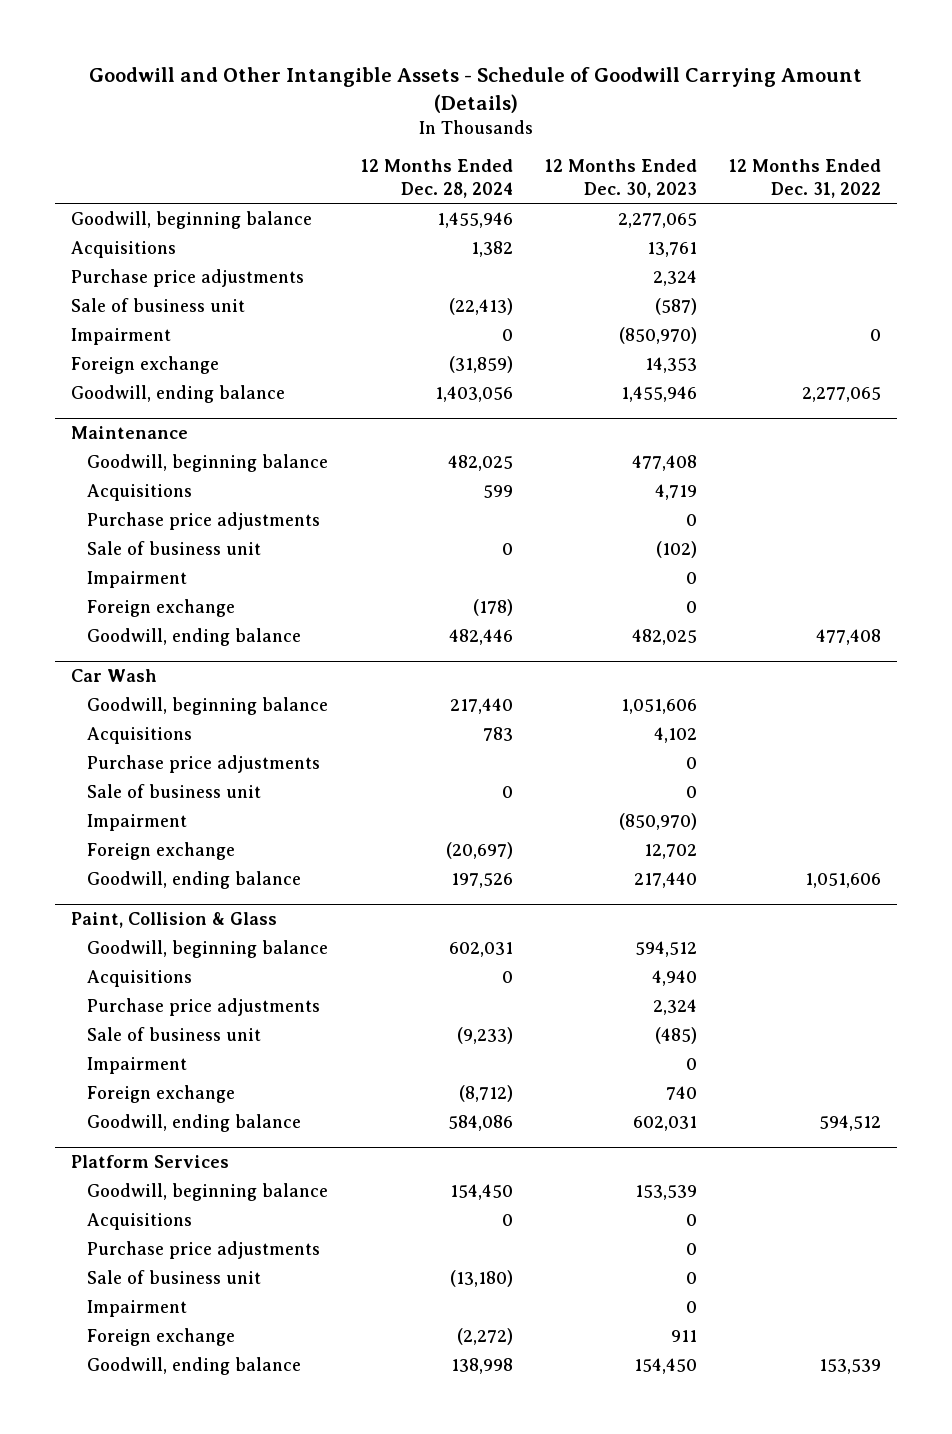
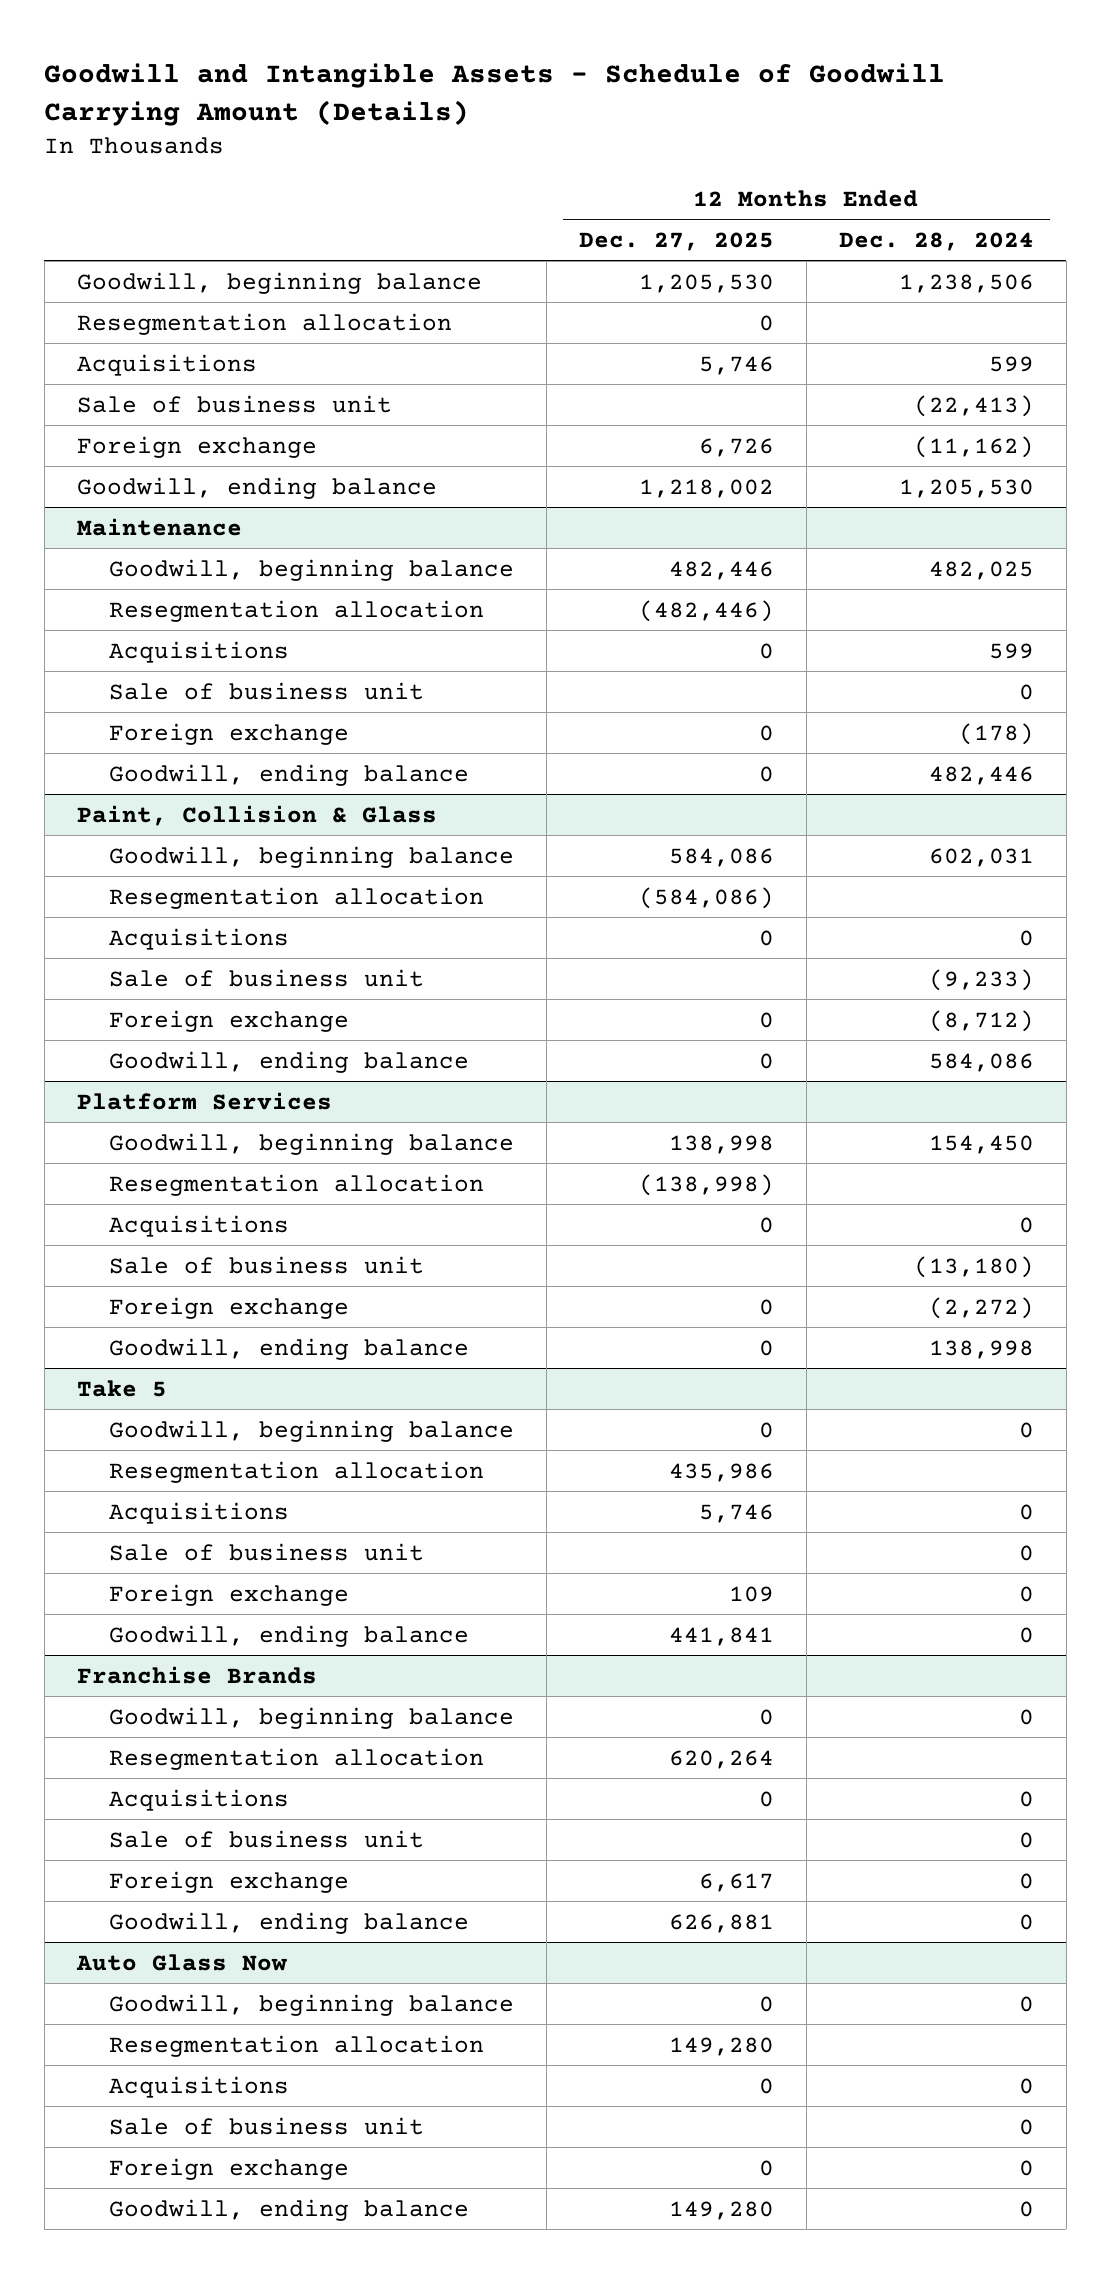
[88,67,862,113] Goodwill and Other Intangible Assets - Schedule of Goodwill Carrying Amount (Details) -> [44,63,946,127] Goodwill and Intangible Assets - Schedule of Goodwill Carrying Amount (Details)
[544,159,697,198] 12 Months Ended Dec. 30, 2023 -> none
[728,159,881,198] 12 Months Ended Dec. 31, 2022 -> none
none -> [578,231,774,251] Dec. 27, 2025
[70,268,304,287] Purchase price adjustments -> none
[436,211,513,228] 1,455,946 -> [898,273,1034,293] 1,238,506
none -> [76,312,452,335] Resegmentation allocation
[470,240,513,257] 1,382 -> [988,355,1034,372] 599
[70,327,171,345] Impairment -> none
[448,355,513,373] (31,859) -> [913,435,1034,458] (11,162)
[434,385,513,402] 1,403,056 -> [898,478,1034,498] 1,205,530
none -> [108,599,484,622] Resegmentation allocation
[87,511,321,530] Purchase price adjustments -> none
[87,570,188,588] Impairment -> none
[70,668,157,682] Car Wash -> none
[87,696,329,715] Goodwill, beginning balance -> none
[87,726,193,744] Acquisitions -> none
[87,754,321,773] Purchase price adjustments -> none
[87,783,262,798] Sale of business unit -> none
[87,813,188,831] Impairment -> none
[87,841,236,860] Foreign exchange -> none
[87,870,302,889] Goodwill, ending balance -> none
none -> [108,886,484,909] Resegmentation allocation
[87,997,321,1016] Purchase price adjustments -> none
[87,1056,188,1074] Impairment -> none
none -> [108,1173,484,1196] Resegmentation allocation
[87,1240,321,1259] Purchase price adjustments -> none
[87,1299,188,1317] Impairment -> none
none -> [76,1379,167,1397] Take 5
none -> [108,1419,514,1442] Goodwill, beginning balance
none -> [108,1460,484,1483] Resegmentation allocation
none -> [108,1501,289,1524] Acquisitions
none -> [108,1542,424,1561] Sale of business unit
none -> [108,1583,349,1606] Foreign exchange
none -> [108,1624,469,1647] Goodwill, ending balance
none -> [76,1665,317,1684] Franchise Brands
none -> [108,1706,514,1729] Goodwill, beginning balance
none -> [108,1747,484,1770] Resegmentation allocation
none -> [108,1788,289,1811] Acquisitions
none -> [108,1829,424,1848] Sale of business unit
none -> [108,1870,349,1893] Foreign exchange
none -> [108,1911,469,1934] Goodwill, ending balance
none -> [75,1953,287,1971] Auto Glass Now
none -> [108,1993,514,2016] Goodwill, beginning balance
none -> [108,2034,484,2057] Resegmentation allocation
none -> [108,2075,289,2098] Acquisitions
none -> [108,2116,424,2135] Sale of business unit
none -> [108,2157,349,2180] Foreign exchange
none -> [108,2198,469,2221] Goodwill, ending balance

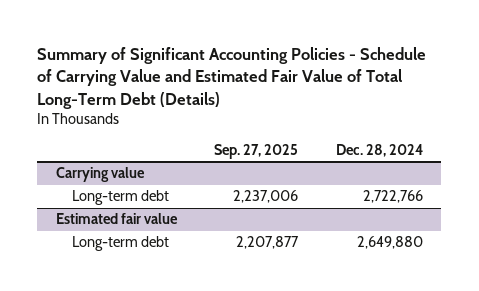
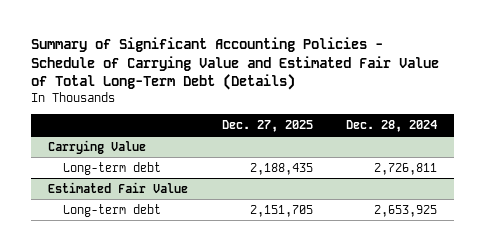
[214,144,299,160] Sep. 27, 2025 -> none
none -> [221,119,313,132] Dec. 27, 2025
[55,167,145,183] Carrying value -> [47,139,146,154] Carrying Value
[362,190,423,204] 2,722,766 -> [374,162,438,175] 2,726,811
[55,213,178,225] Estimated fair value -> [47,181,188,193] Estimated Fair Value
[356,236,423,250] 2,649,880 -> [374,204,438,217] 2,653,925

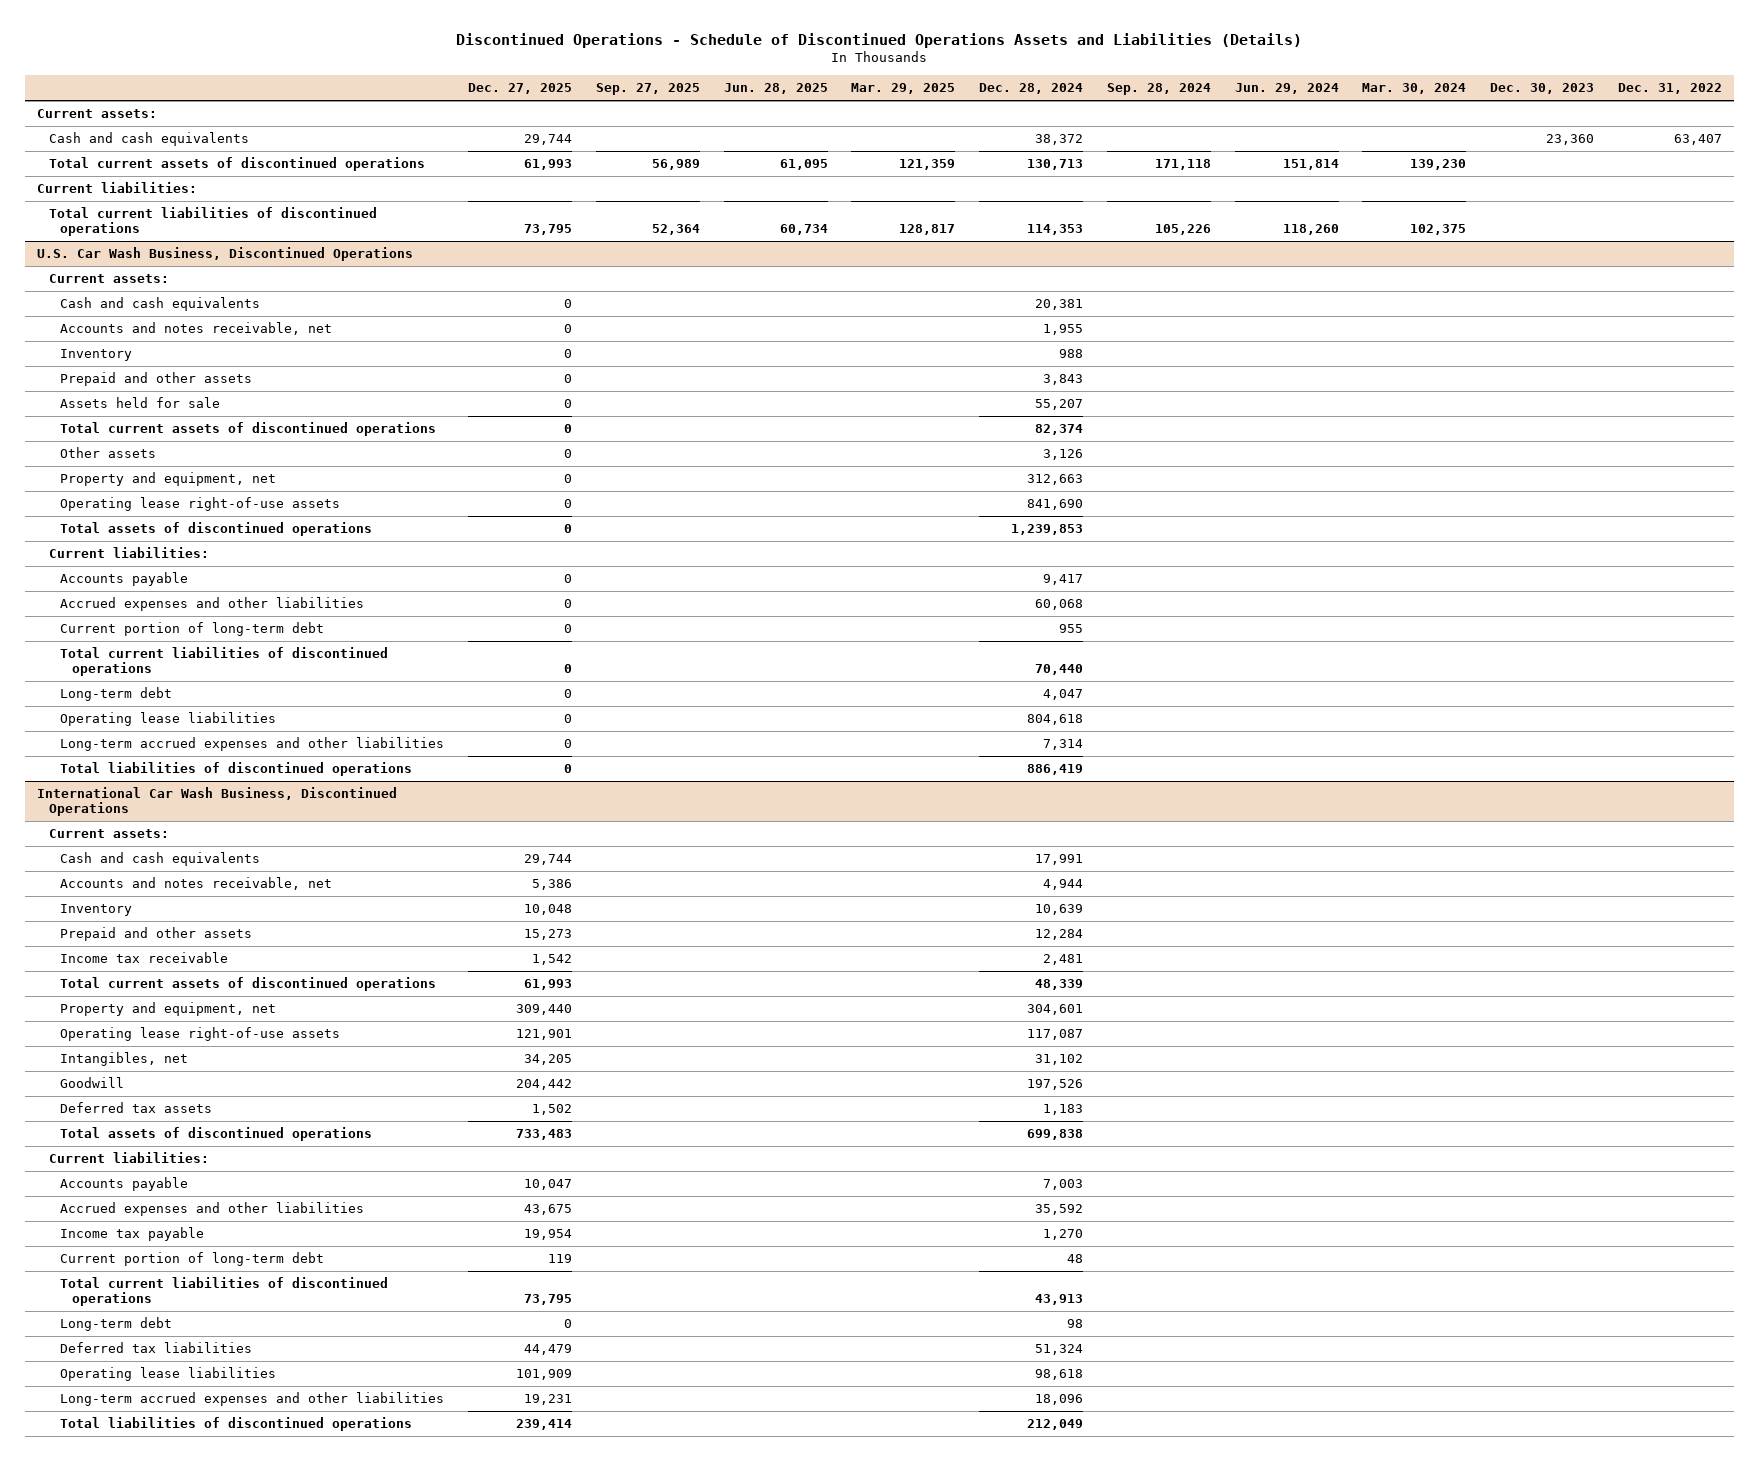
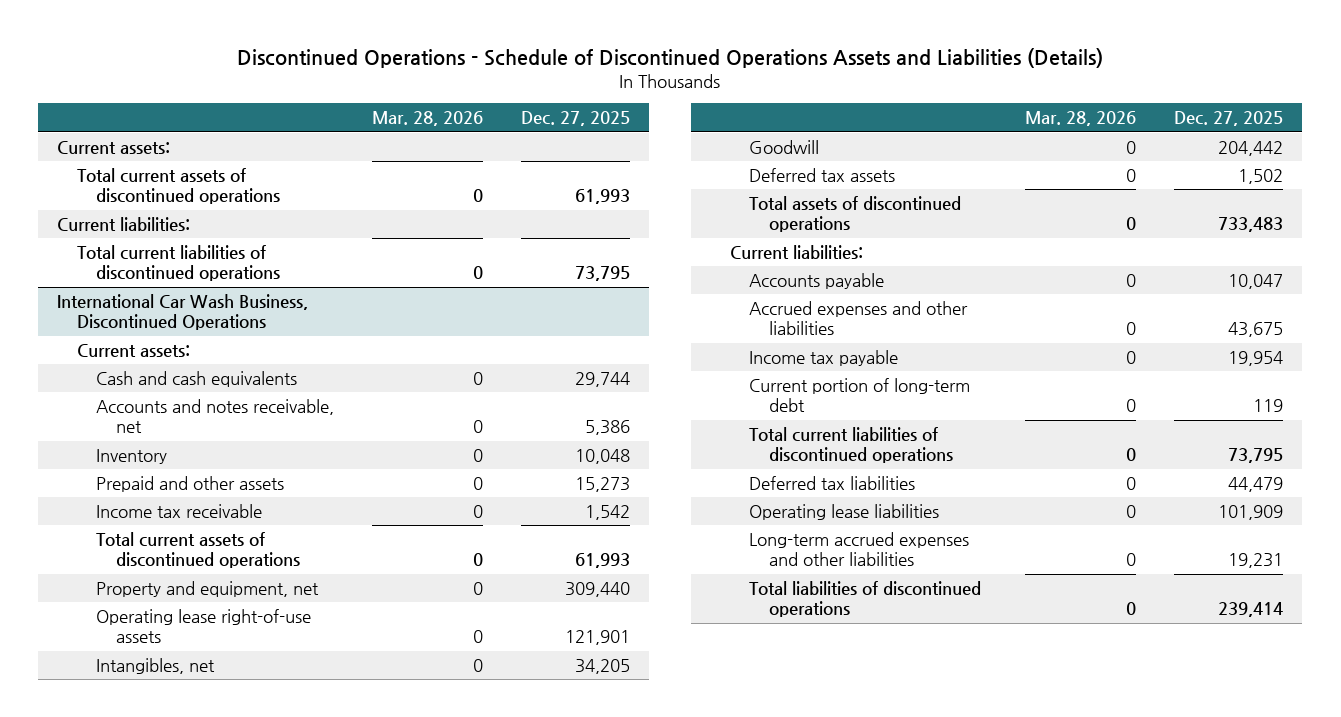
[595,83,700,96] Sep. 27, 2025 -> none
[723,83,828,95] Jun. 28, 2025 -> none
[851,83,956,95] Mar. 29, 2025 -> none
[979,83,1084,95] Dec. 28, 2024 -> none
[1106,83,1211,96] Sep. 28, 2024 -> none
[1234,83,1339,95] Jun. 29, 2024 -> none
[1362,83,1467,95] Mar. 30, 2024 -> none
[1489,83,1594,95] Dec. 30, 2023 -> none
[1617,83,1722,95] Dec. 31, 2022 -> none
none -> [372,111,484,127] Mar. 28, 2026
[48,132,249,147] Cash and cash equivalents -> none
[36,247,413,262] U.S. Car Wash Business, Discontinued Operations -> none
[48,274,169,284] Current assets: -> none
[60,297,261,312] Cash and cash equivalents -> none
[60,322,333,336] Accounts and notes receivable, net -> none
[60,349,133,362] Inventory -> none
[60,372,253,387] Prepaid and other assets -> none
[60,397,221,409] Assets held for sale -> none
[60,422,437,437] Total current assets of discontinued operations -> none
[60,447,157,459] Other assets -> none
[60,472,277,487] Property and equipment, net -> none
[60,497,341,512] Operating lease right-of-use assets -> none
[60,522,373,537] Total assets of discontinued operations -> none
[48,547,209,559] Current liabilities: -> none
[60,572,189,587] Accounts payable -> none
[60,597,365,612] Accrued expenses and other liabilities -> none
[60,622,325,637] Current portion of long-term debt -> none
[60,647,389,677] Total current liabilities of discontinued operations -> none
[60,687,173,702] Long-term debt -> none
[60,712,277,727] Operating lease liabilities -> none
[60,737,445,752] Long-term accrued expenses and other liabilities -> none
[60,762,413,777] Total liabilities of discontinued operations -> none
[60,1317,173,1332] Long-term debt -> none

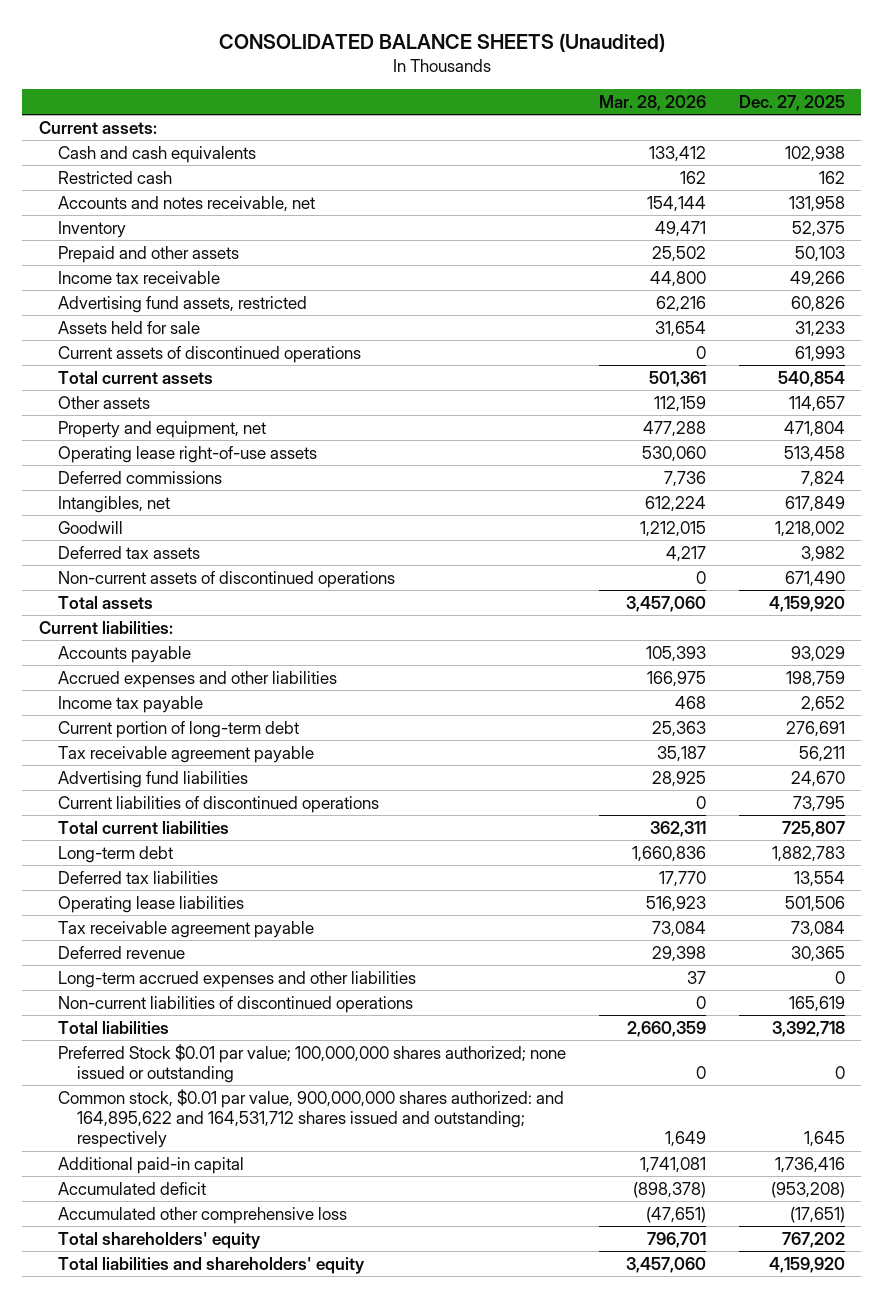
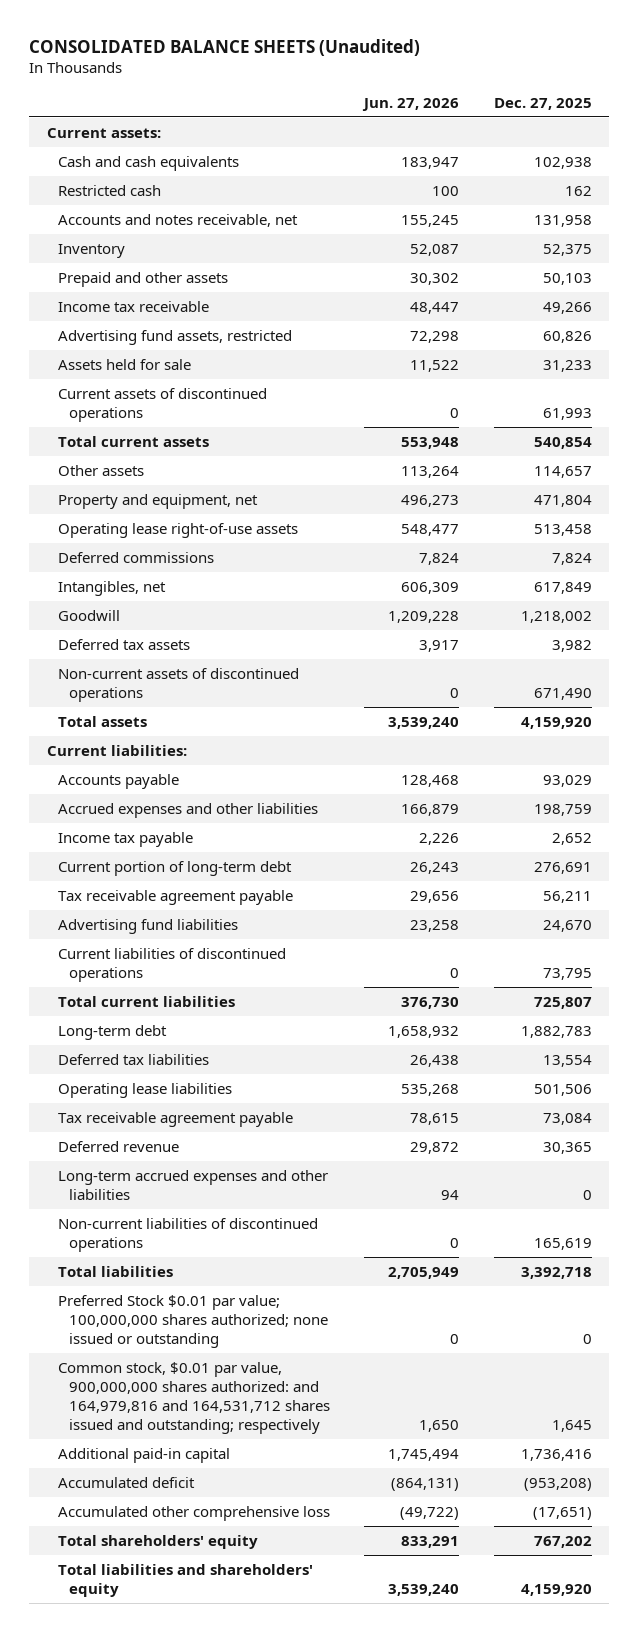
[598,95,706,112] Mar. 28, 2026 -> none
none -> [362,97,460,111] Jun. 27, 2026
[57,1088,564,1149] Common stock, $0.01 par value, 900,000,000 shares authorized: and 164,895,622 and 164,531,712 shares issued and outstanding; respectively -> [57,1361,330,1434] Common stock, $0.01 par value, 900,000,000 shares authorized: and 164,979,816 and 164,531,712 shares issued and outstanding; respectively

